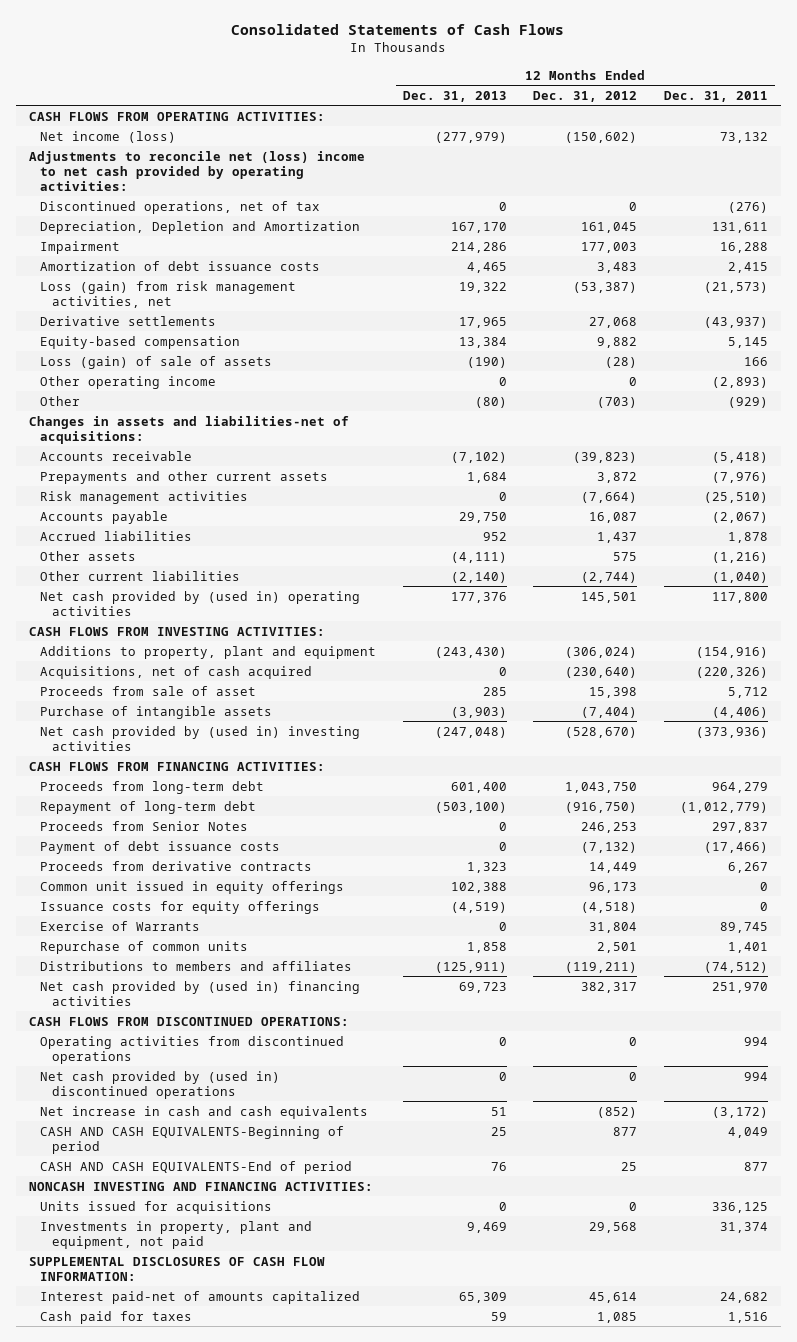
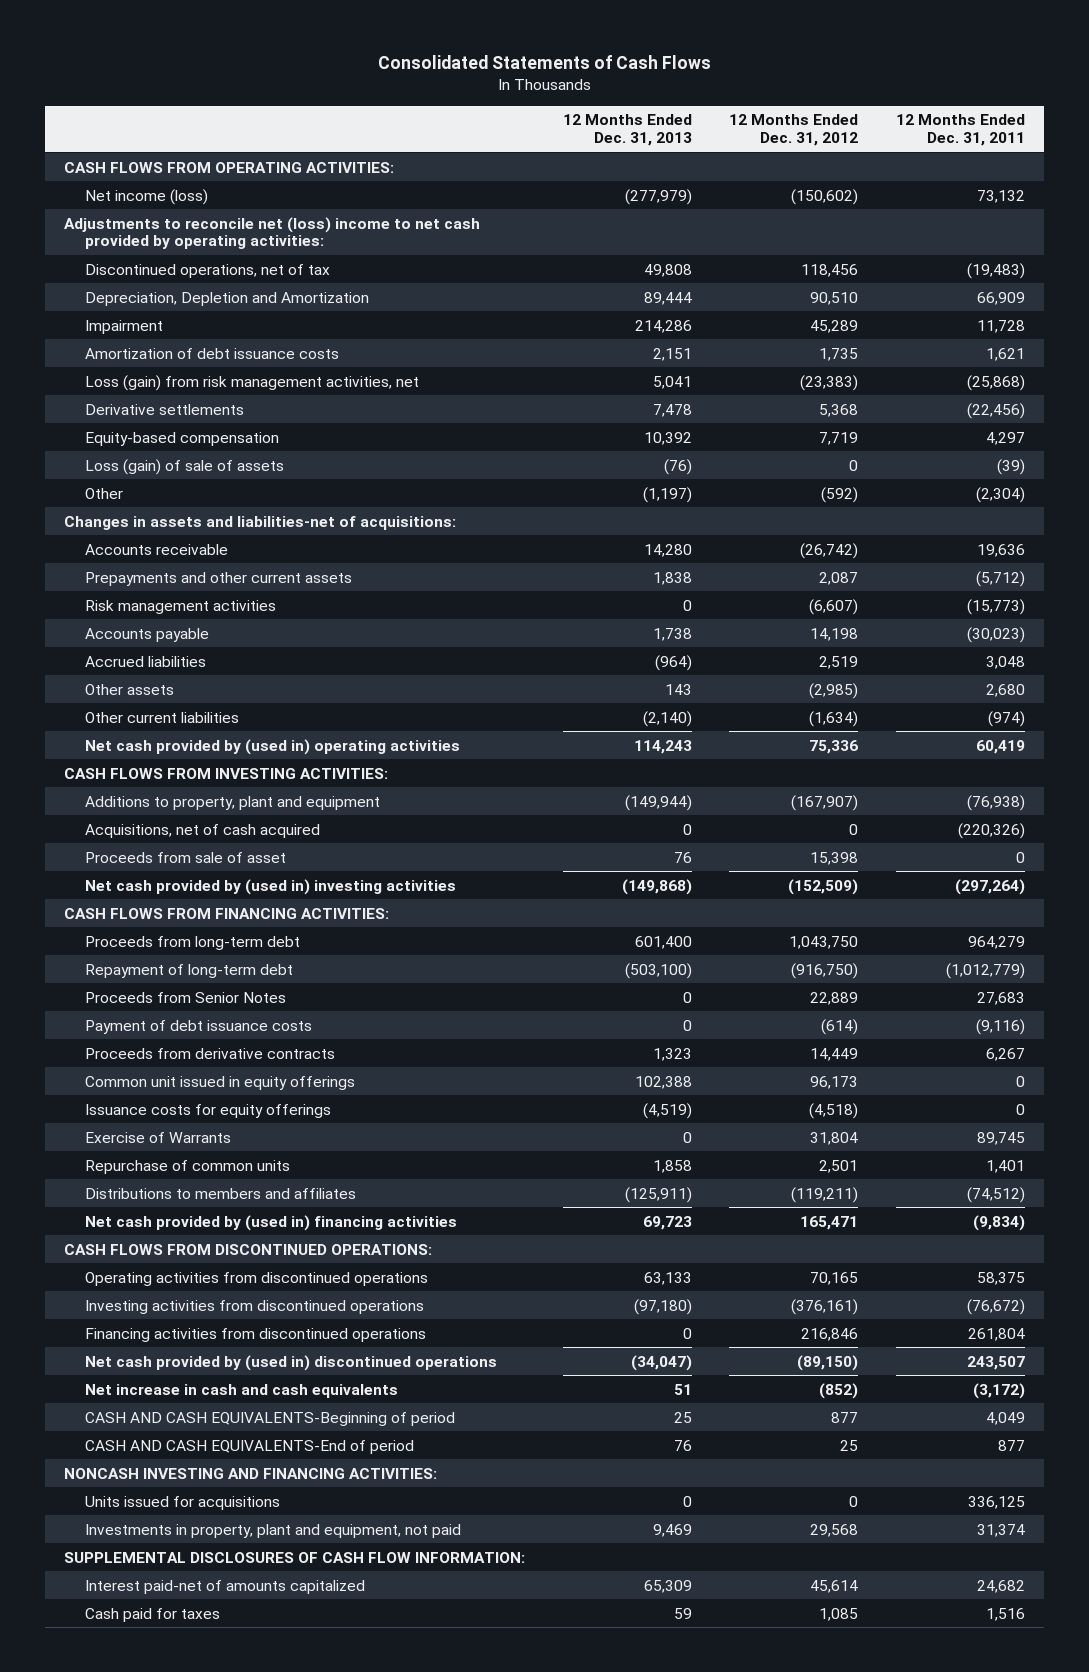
[40,375,217,389] Other operating income -> none
[498,201,507,211] 0 -> [643,263,692,277] 49,808
[629,201,638,211] 0 -> [801,263,859,277] 118,456
[727,201,768,213] (276) -> [967,262,1026,279] (19,483)
[450,221,507,233] 167,170 -> [643,291,692,305] 89,444
[581,221,638,233] 161,045 -> [810,291,859,305] 90,510
[711,221,768,233] 131,611 -> [977,291,1026,305] 66,909
[581,241,638,253] 177,003 -> [810,319,859,333] 45,289
[719,241,768,253] 16,288 -> [977,319,1026,333] 11,728
[466,261,507,273] 4,465 -> [652,347,692,361] 2,151
[597,261,638,273] 3,483 -> [819,347,859,361] 1,735
[727,261,768,273] 2,415 -> [986,347,1026,361] 1,621
[458,281,507,293] 19,322 -> [652,375,692,389] 5,041
[573,281,638,293] (53,387) -> [800,374,859,391] (23,383)
[703,281,768,293] (21,573) -> [967,374,1026,391] (25,868)
[458,316,507,328] 17,965 -> [652,403,692,417] 7,478
[589,316,638,328] 27,068 -> [819,403,859,417] 5,368
[703,316,768,328] (43,937) -> [967,402,1026,419] (22,456)
[458,336,507,348] 13,384 -> [643,431,692,445] 10,392
[597,336,638,348] 9,882 -> [819,431,859,445] 7,719
[727,336,768,348] 5,145 -> [986,431,1026,445] 4,297
[466,356,507,368] (190) -> [663,458,692,475] (76)
[605,356,638,368] (28) -> [849,459,859,471] 0
[743,356,768,366] 166 -> [997,458,1026,475] (39)
[474,396,507,408] (80) -> [642,486,692,503] (1,197)
[597,396,638,408] (703) -> [821,486,859,503] (592)
[727,396,768,408] (929) -> [976,486,1026,503] (2,304)
[450,451,507,463] (7,102) -> [643,543,692,557] 14,280
[573,451,638,463] (39,823) -> [800,542,859,559] (26,742)
[711,451,768,463] (5,418) -> [977,543,1026,557] 19,636
[466,471,507,483] 1,684 -> [652,571,692,585] 1,838
[597,471,638,483] 3,872 -> [819,571,859,585] 2,087
[711,471,768,483] (7,976) -> [976,570,1026,587] (5,712)
[581,491,638,503] (7,664) -> [809,598,859,615] (6,607)
[703,491,768,503] (25,510) -> [967,598,1026,615] (15,773)
[458,511,507,523] 29,750 -> [652,627,692,641] 1,738
[589,511,638,523] 16,087 -> [810,627,859,641] 14,198
[711,511,768,523] (2,067) -> [967,626,1026,643] (30,023)
[482,531,507,541] 952 -> [654,654,692,671] (964)
[597,531,638,543] 1,437 -> [819,655,859,669] 2,519
[727,531,768,543] 1,878 -> [986,655,1026,669] 3,048
[450,551,507,563] (4,111) -> [664,683,692,695] 143
[613,551,638,561] 575 -> [809,682,859,699] (2,985)
[711,551,768,563] (1,216) -> [986,683,1026,697] 2,680
[581,571,638,583] (2,744) -> [809,710,859,727] (1,634)
[711,571,768,583] (1,040) -> [988,710,1026,727] (974)
[450,591,507,603] 177,376 -> [633,739,692,754] 114,243
[581,591,638,603] 145,501 -> [809,739,859,754] 75,336
[711,591,768,603] 117,800 -> [976,739,1026,754] 60,419
[40,705,273,719] Purchase of intangible assets -> none
[434,646,507,658] (243,430) -> [624,794,692,811] (149,944)
[565,646,638,658] (306,024) -> [791,794,859,811] (167,907)
[695,646,768,658] (154,916) -> [967,794,1026,811] (76,938)
[565,666,638,678] (230,640) -> [849,823,859,835] 0
[482,686,507,696] 285 -> [673,851,692,863] 76
[727,686,768,698] 5,712 -> [1016,851,1026,863] 0
[434,726,507,738] (247,048) -> [621,878,692,895] (149,868)
[565,726,638,738] (528,670) -> [788,878,859,895] (152,509)
[695,726,768,738] (373,936) -> [955,878,1026,895] (297,264)
[581,821,638,833] 246,253 -> [810,991,859,1005] 22,889
[711,821,768,833] 297,837 -> [977,991,1026,1005] 27,683
[581,841,638,853] (7,132) -> [821,1018,859,1035] (614)
[703,841,768,853] (17,466) -> [976,1018,1026,1035] (9,116)
[581,981,638,993] 382,317 -> [800,1215,859,1230] 165,471
[711,981,768,993] 251,970 -> [973,1214,1026,1231] (9,834)
[498,1036,507,1046] 0 -> [643,1271,692,1285] 63,133
[629,1036,638,1046] 0 -> [810,1271,859,1285] 70,165
[743,1036,768,1046] 994 -> [977,1271,1026,1285] 58,375
none -> [85,1299,425,1314] Investing activities from discontinued operations
none -> [85,1327,427,1342] Financing activities from discontinued operations
[498,1071,507,1081] 0 -> [630,1354,692,1371] (34,047)
[629,1071,638,1081] 0 -> [797,1354,859,1371] (89,150)
[743,1071,768,1081] 994 -> [967,1355,1026,1370] 243,507

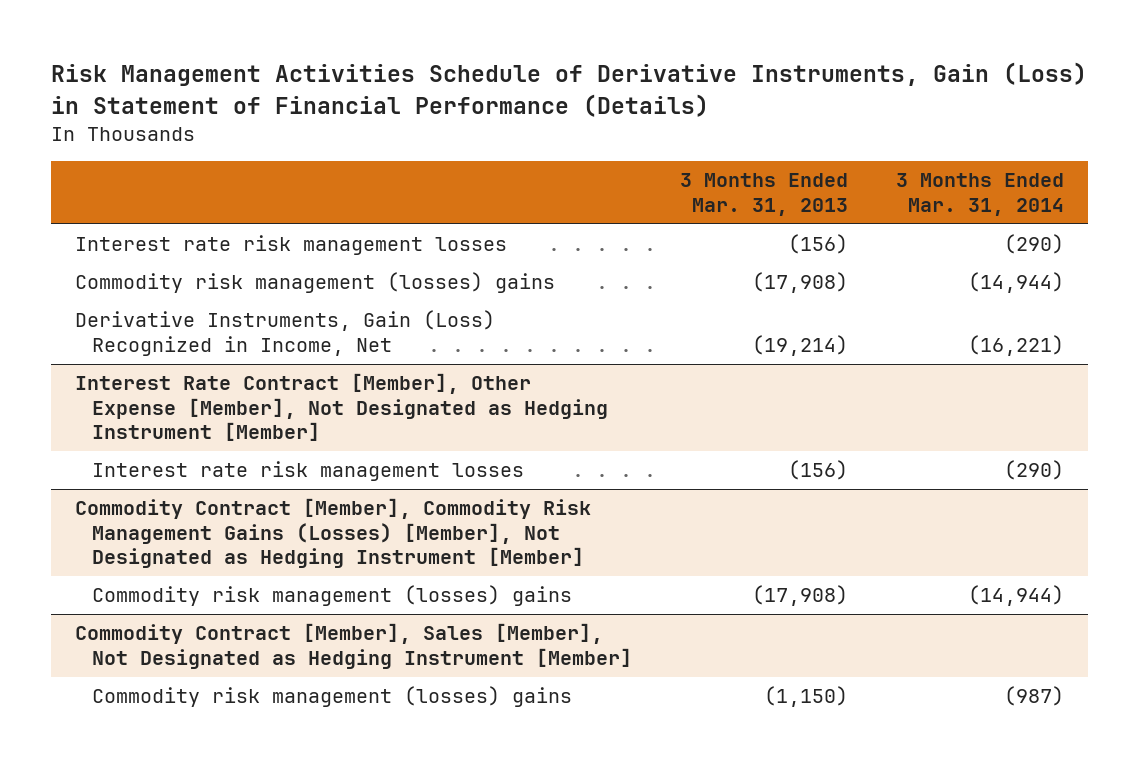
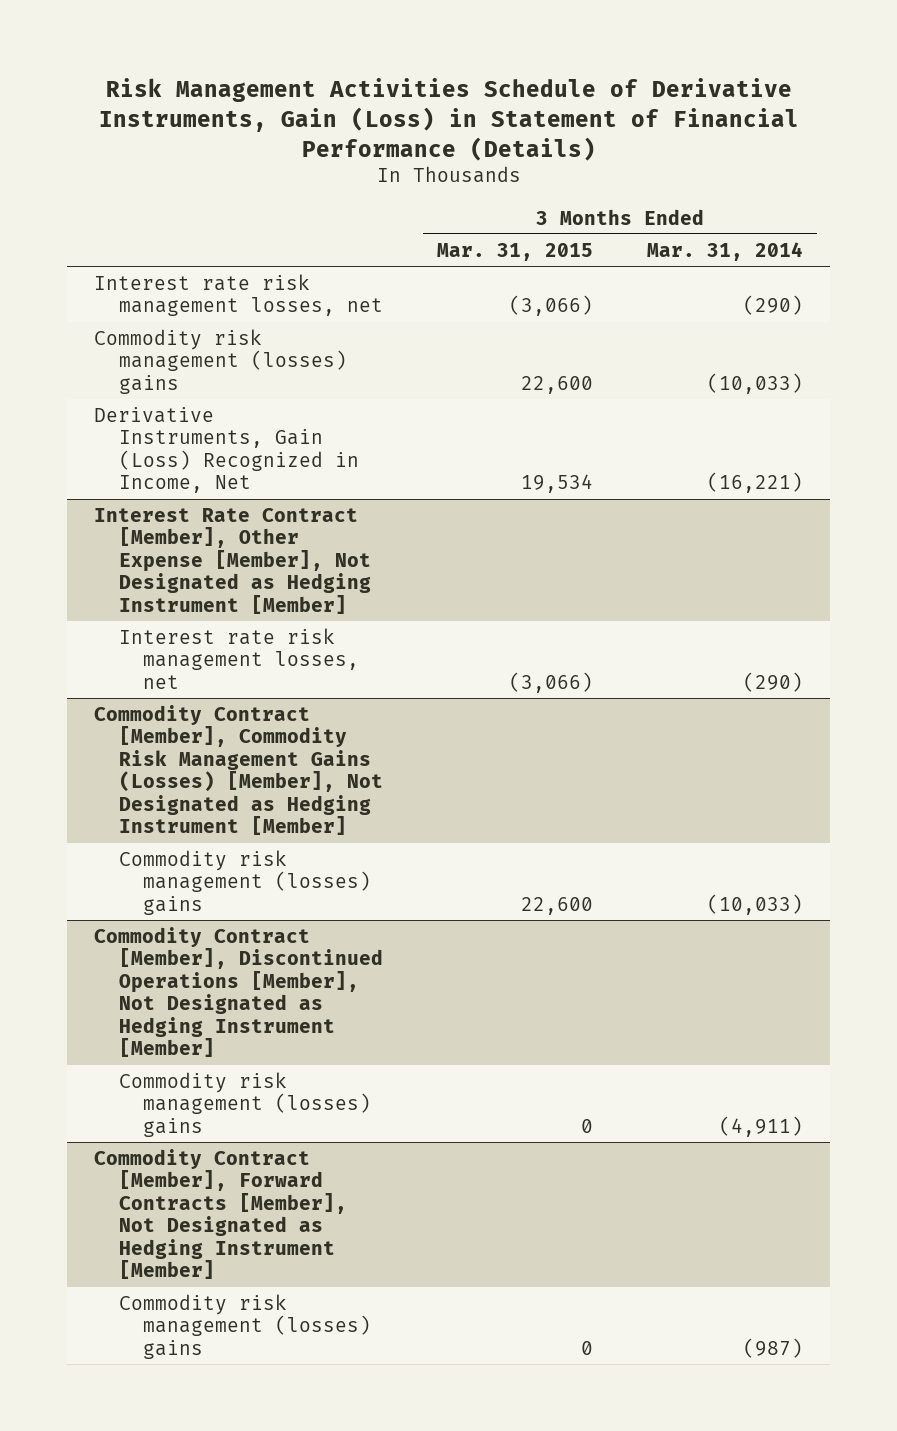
[679,173,848,216] 3 Months Ended Mar. 31, 2013 -> none
none -> [436,242,593,261] Mar. 31, 2015
[75,235,508,256] Interest rate risk management losses -> [94,273,383,317] Interest rate risk management losses, net
[967,272,1064,294] (14,944) -> [707,372,804,394] (10,033)
[91,461,524,482] Interest rate risk management losses -> [118,627,360,689] Interest rate risk management losses, net
[967,585,1064,607] (14,944) -> [707,893,804,915] (10,033)
none -> [94,926,383,1058] Commodity Contract [Member], Discontinued Operations [Member], Not Designated as Hedging Instrument [Member]
none -> [118,1071,372,1137] Commodity risk management (losses) gains
[75,623,632,669] Commodity Contract [Member], Sales [Member], Not Designated as Hedging Instrument [Member] -> [94,1148,347,1280] Commodity Contract [Member], Forward Contracts [Member], Not Designated as Hedging Instrument [Member]

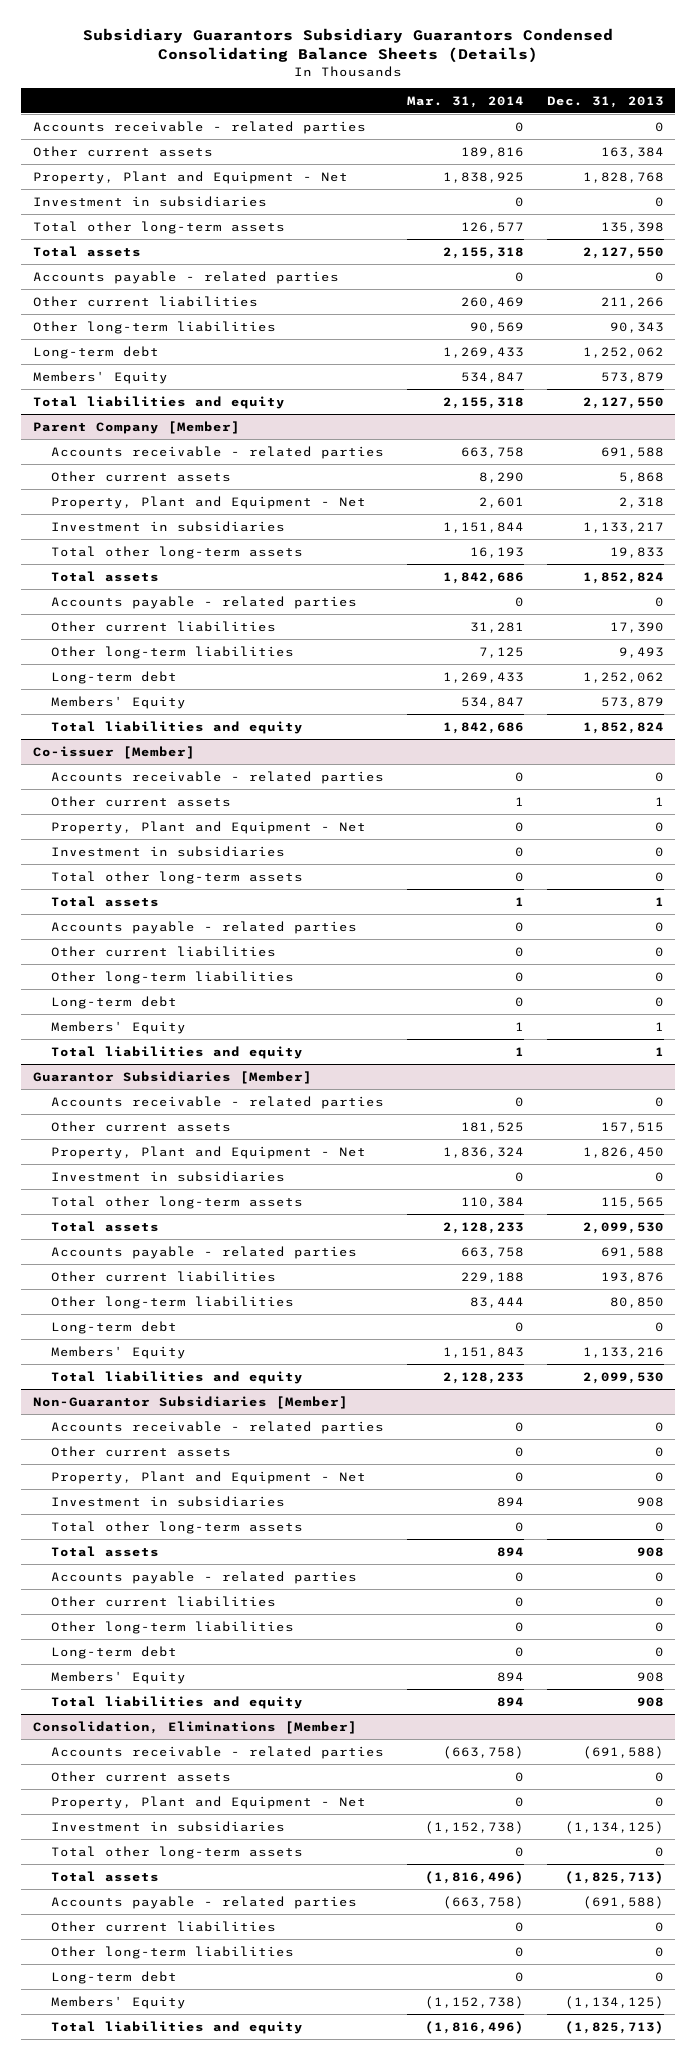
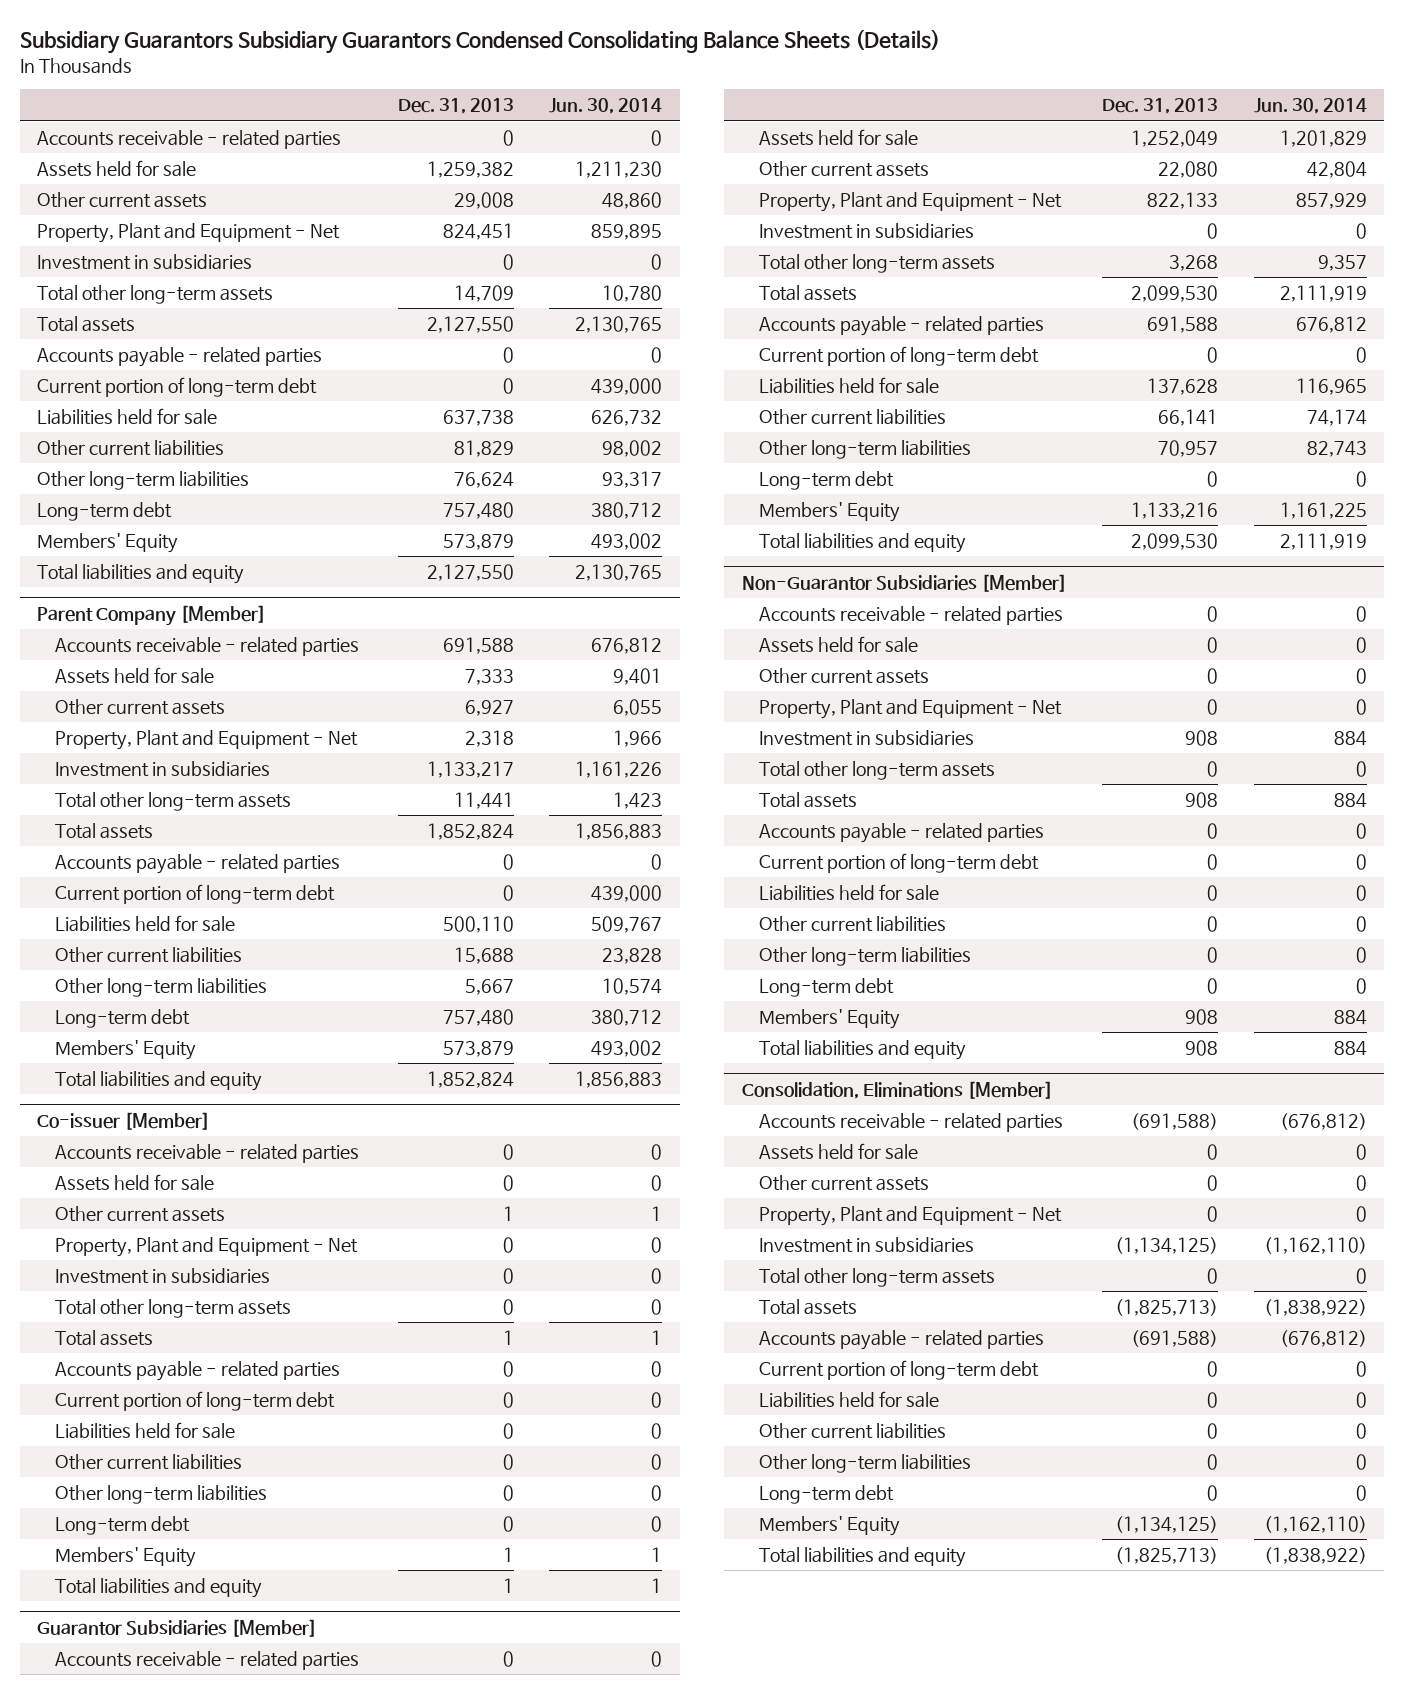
[406,95,524,108] Mar. 31, 2014 -> none
none -> [549,98,663,115] Jun. 30, 2014
none -> [37,160,197,178] Assets held for sale
[600,146,664,158] 163,384 -> [453,192,514,210] 29,008
[582,171,664,183] 1,828,768 -> [442,223,514,241] 824,451
[600,221,664,233] 135,398 -> [453,285,514,303] 14,709
none -> [37,377,318,398] Current portion of long-term debt
none -> [37,408,218,426] Liabilities held for sale
[600,296,664,308] 211,266 -> [453,440,514,458] 81,829
[609,321,664,333] 90,343 -> [453,472,514,489] 76,624
[582,346,664,358] 1,252,062 -> [442,502,514,520] 757,480
none -> [54,667,214,685] Assets held for sale
[618,471,664,483] 5,868 -> [464,700,514,717] 6,927
[609,546,664,558] 19,833 -> [453,792,514,810] 11,441
none -> [54,884,335,905] Current portion of long-term debt
none -> [54,915,235,933] Liabilities held for sale
[609,621,664,633] 17,390 -> [453,947,514,965] 15,688
[618,646,664,658] 9,493 -> [464,979,514,996] 5,667
[582,671,664,683] 1,252,062 -> [442,1009,514,1027] 757,480
none -> [54,1174,214,1192] Assets held for sale
none -> [54,1391,335,1412] Current portion of long-term debt
none -> [54,1422,235,1440] Liabilities held for sale
none -> [759,129,919,147] Assets held for sale
[600,1121,664,1133] 157,515 -> [1158,161,1219,179] 22,080
[582,1146,664,1158] 1,826,450 -> [1147,192,1219,210] 822,133
[600,1196,664,1208] 115,565 -> [1169,255,1219,272] 3,268
none -> [759,346,1040,367] Current portion of long-term debt
none -> [759,377,940,395] Liabilities held for sale
[600,1271,664,1283] 193,876 -> [1158,409,1219,427] 66,141
[609,1296,664,1308] 80,850 -> [1158,440,1219,458] 70,957
none -> [759,636,919,654] Assets held for sale
none -> [759,853,1040,874] Current portion of long-term debt
none -> [759,884,940,902] Liabilities held for sale
none -> [759,1143,919,1161] Assets held for sale
none -> [759,1360,1040,1381] Current portion of long-term debt
none -> [759,1391,940,1409] Liabilities held for sale

